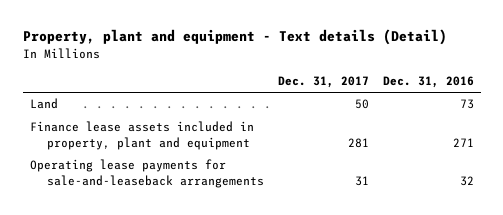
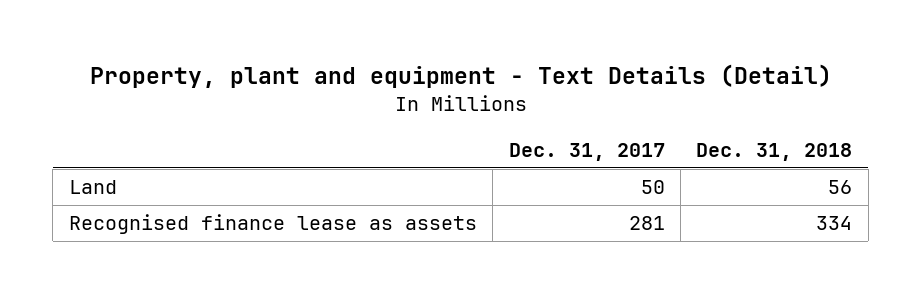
[22,29,447,46] Property, plant and equipment - Text details (Detail) -> [89,64,832,89] Property, plant and equipment - Text Details (Detail)
[382,76,474,89] Dec. 31, 2016 -> none
none -> [696,142,853,161] Dec. 31, 2018
[29,159,264,188] Operating lease payments for sale-and-leaseback arrangements -> none
[29,121,254,150] Finance lease assets included in property, plant and equipment -> [68,214,477,235] Recognised finance lease as assets

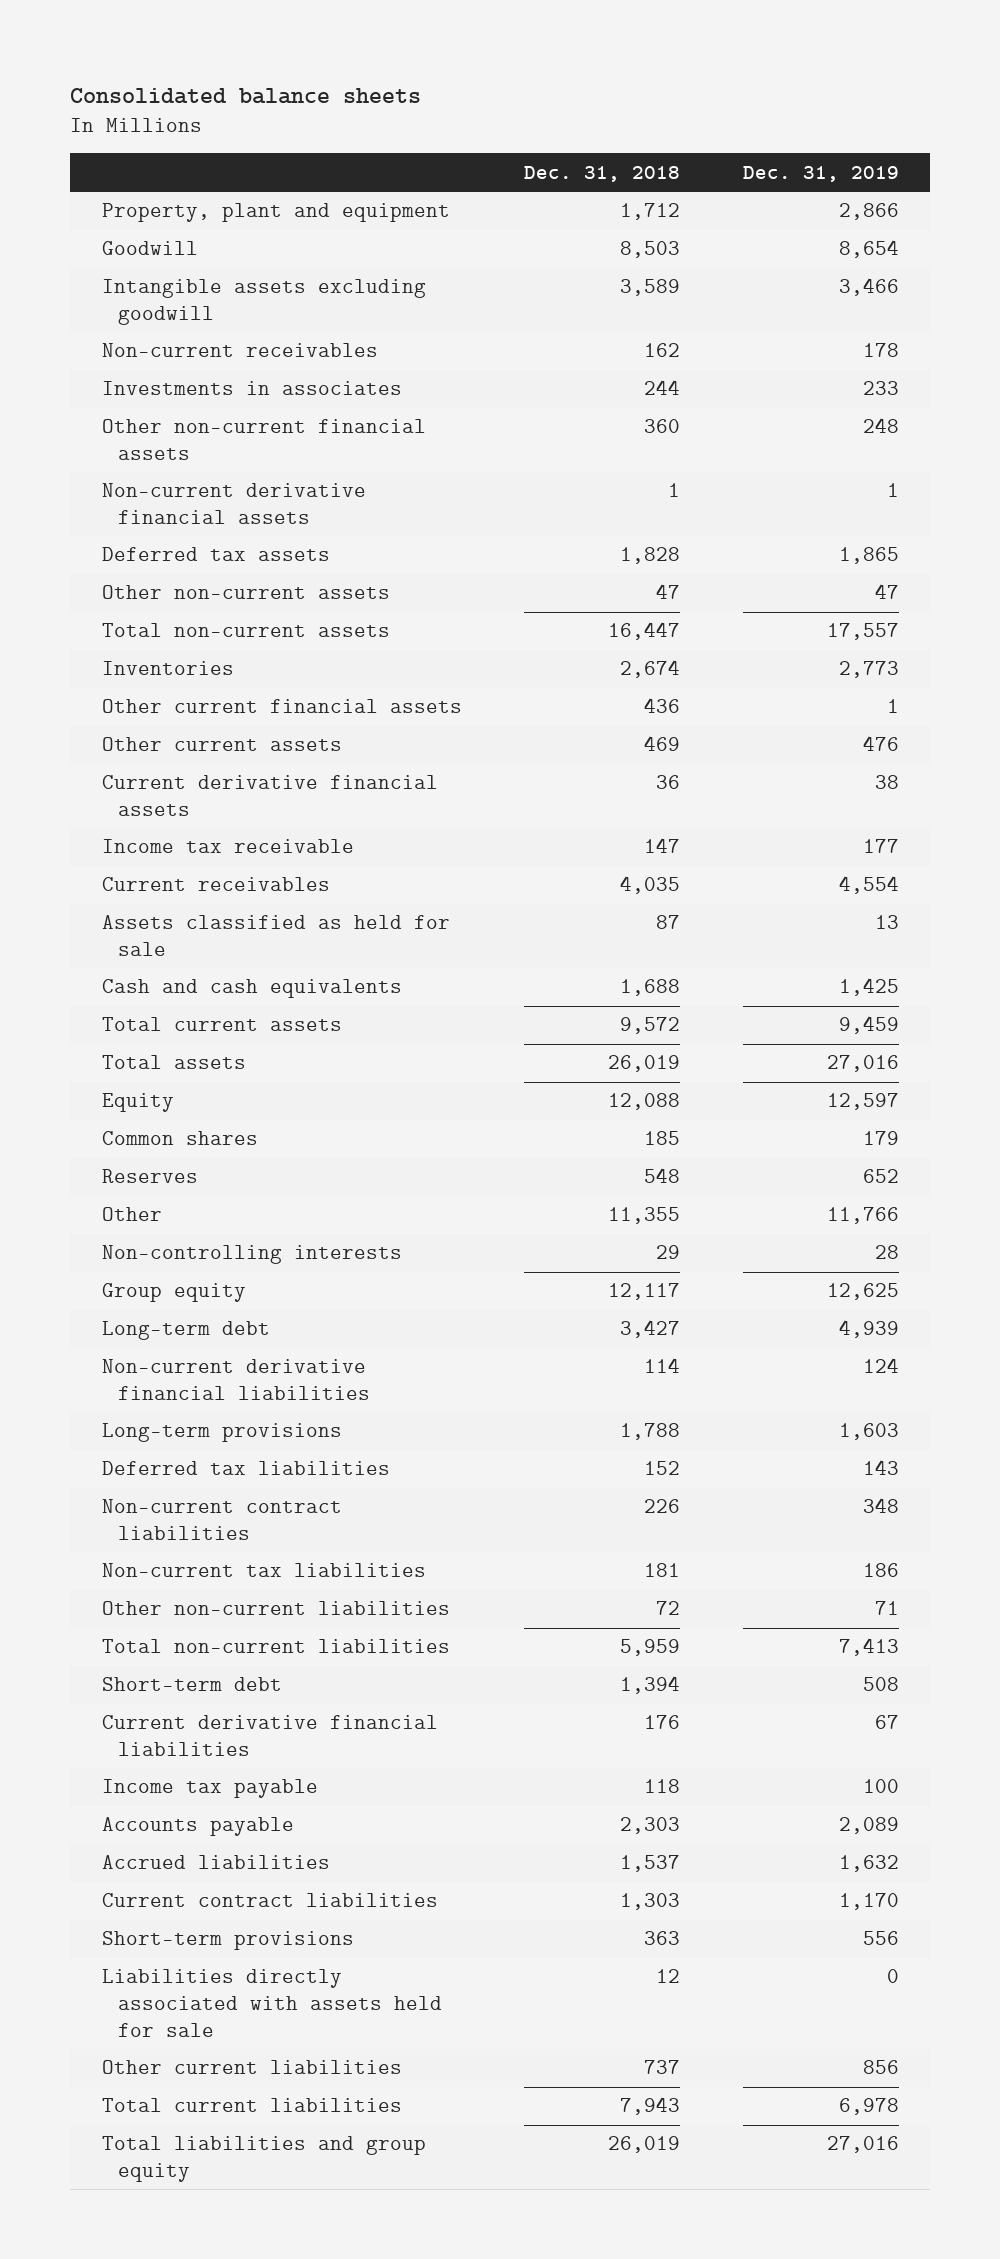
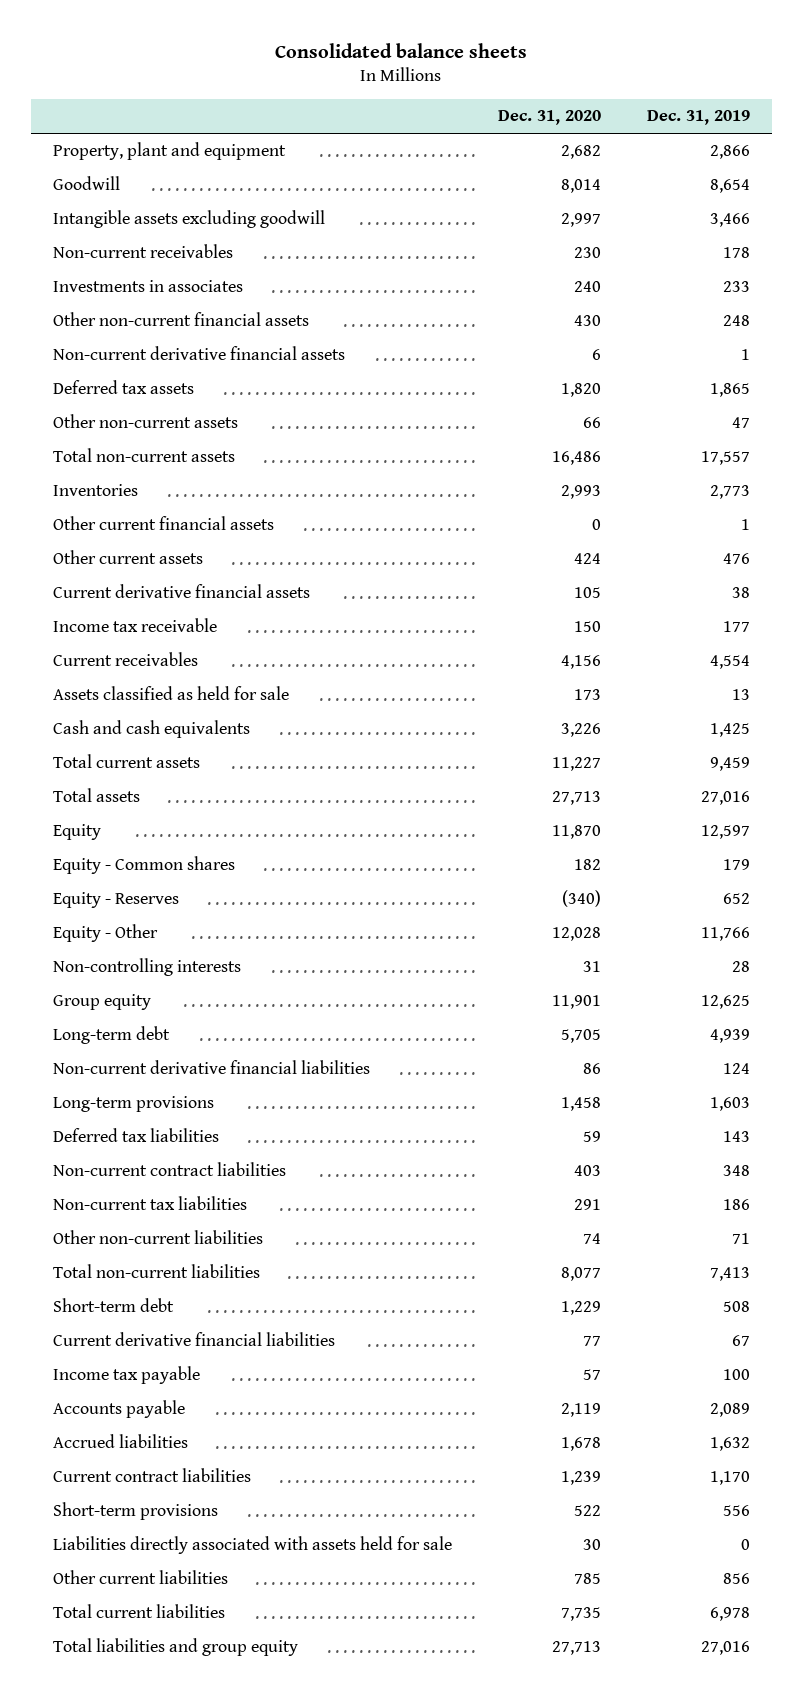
[524,165,681,182] Dec. 31, 2018 -> none
none -> [497,110,601,126] Dec. 31, 2020
[101,1131,258,1146] Common shares -> [53,856,236,875] Equity - Common shares
[101,1169,198,1184] Reserves -> [53,892,180,909] Equity - Reserves
[101,1207,162,1222] Other -> [53,924,159,943] Equity - Other

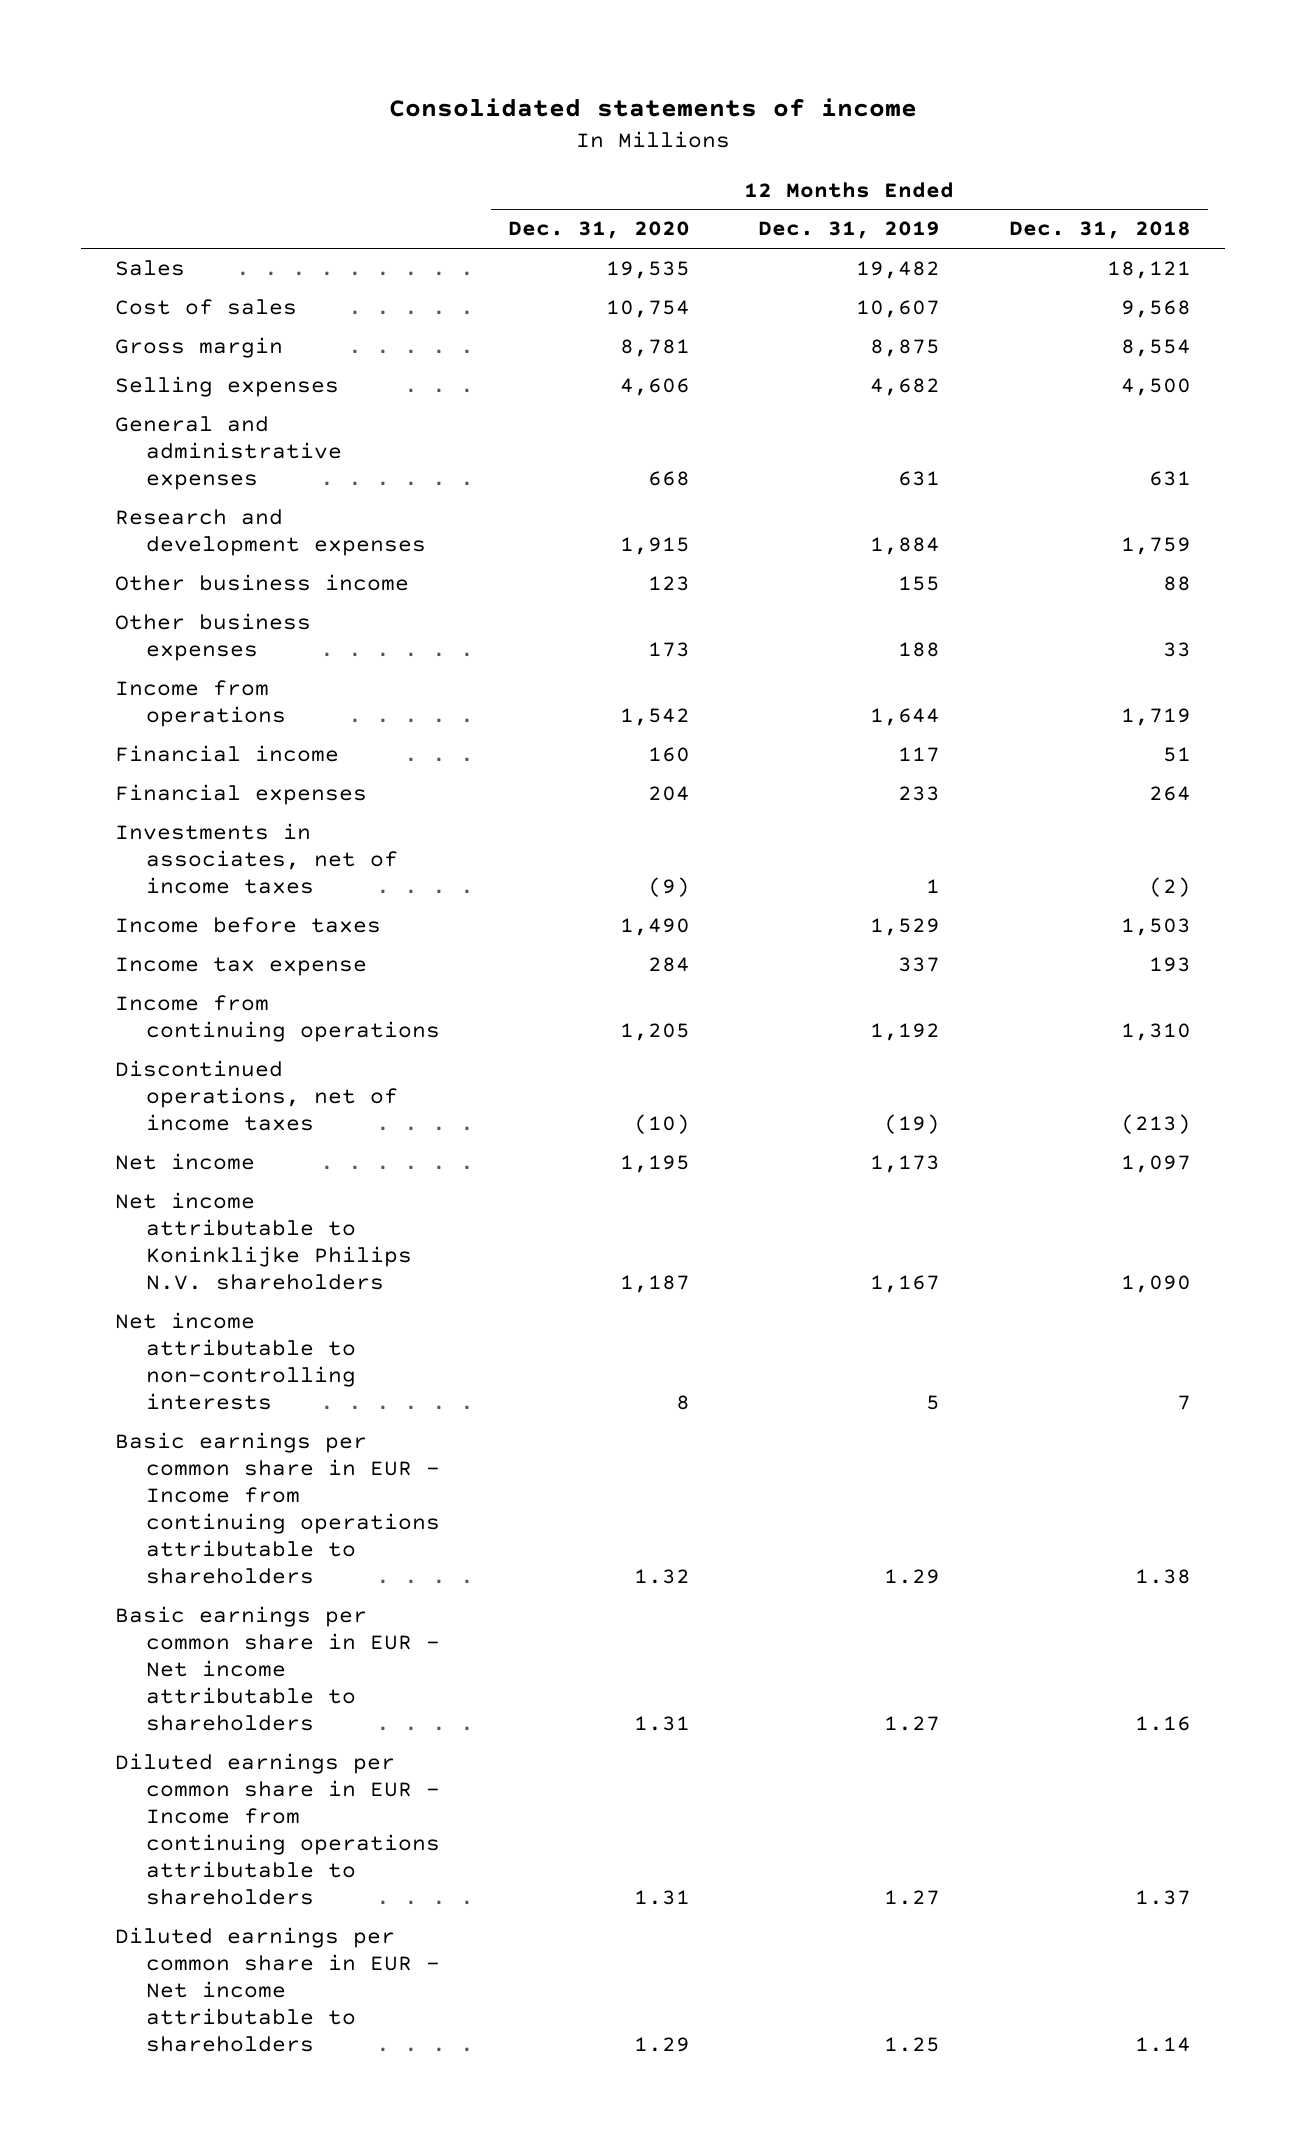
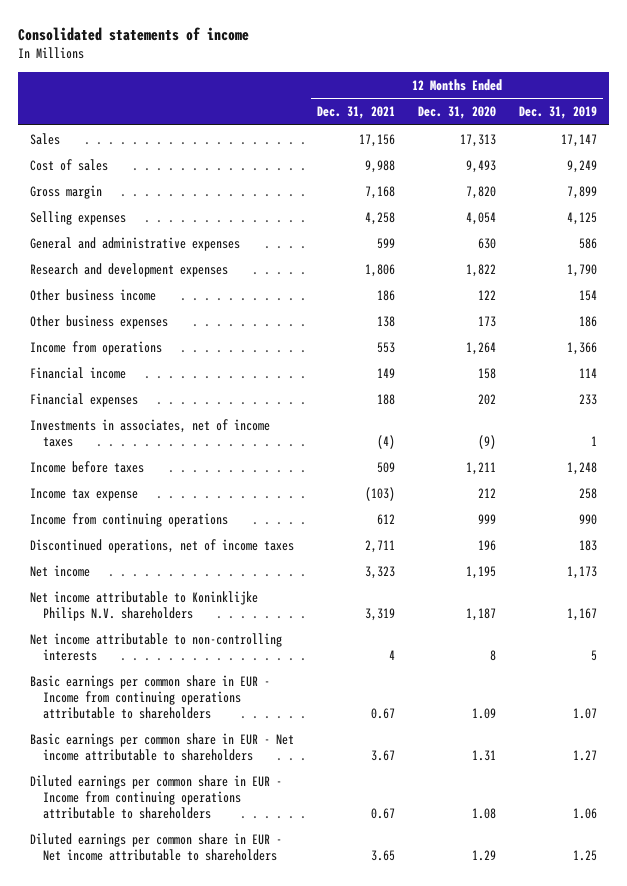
[1008,221,1191,240] Dec. 31, 2018 -> none
none -> [317,106,396,120] Dec. 31, 2021
[605,261,690,280] 19,535 -> [460,133,497,147] 17,313
[856,261,941,280] 19,482 -> [561,133,598,147] 17,147
[605,300,690,319] 10,754 -> [466,159,497,173] 9,493
[856,300,941,319] 10,607 -> [567,159,598,173] 9,249
[619,339,690,358] 8,781 -> [466,185,497,199] 7,820
[870,339,941,358] 8,875 -> [567,185,598,199] 7,899
[619,378,690,397] 4,606 -> [466,211,497,225] 4,054
[870,378,941,397] 4,682 -> [567,211,598,225] 4,125
[647,471,690,487] 668 -> [478,237,497,249] 630
[898,471,941,487] 631 -> [579,237,598,249] 586
[619,537,690,556] 1,915 -> [466,263,497,277] 1,822
[870,537,941,556] 1,884 -> [567,263,598,277] 1,790
[647,576,690,592] 123 -> [478,289,497,300] 122
[898,576,941,592] 155 -> [579,289,598,301] 154
[898,642,941,658] 188 -> [579,315,598,327] 186
[619,708,690,727] 1,542 -> [466,341,497,355] 1,264
[870,708,941,727] 1,644 -> [567,341,598,355] 1,366
[647,747,690,763] 160 -> [478,367,497,379] 158
[898,747,941,763] 117 -> [579,367,598,378] 114
[647,786,690,802] 204 -> [478,393,497,405] 202
[619,918,690,937] 1,490 -> [466,461,497,475] 1,211
[870,918,941,937] 1,529 -> [567,461,598,475] 1,248
[647,957,690,973] 284 -> [478,487,497,498] 212
[898,957,941,973] 337 -> [579,487,598,499] 258
[619,1023,690,1042] 1,205 -> [478,513,497,524] 999
[870,1023,941,1042] 1,192 -> [579,513,598,525] 990
[633,1114,690,1135] (10) -> [478,539,497,551] 196
[884,1114,941,1135] (19) -> [579,539,598,551] 183
[633,1568,690,1584] 1.32 -> [472,707,497,719] 1.09
[884,1568,941,1584] 1.29 -> [573,707,598,719] 1.07
[633,1889,690,1905] 1.31 -> [472,807,497,819] 1.08
[884,1889,941,1905] 1.27 -> [573,807,598,819] 1.06

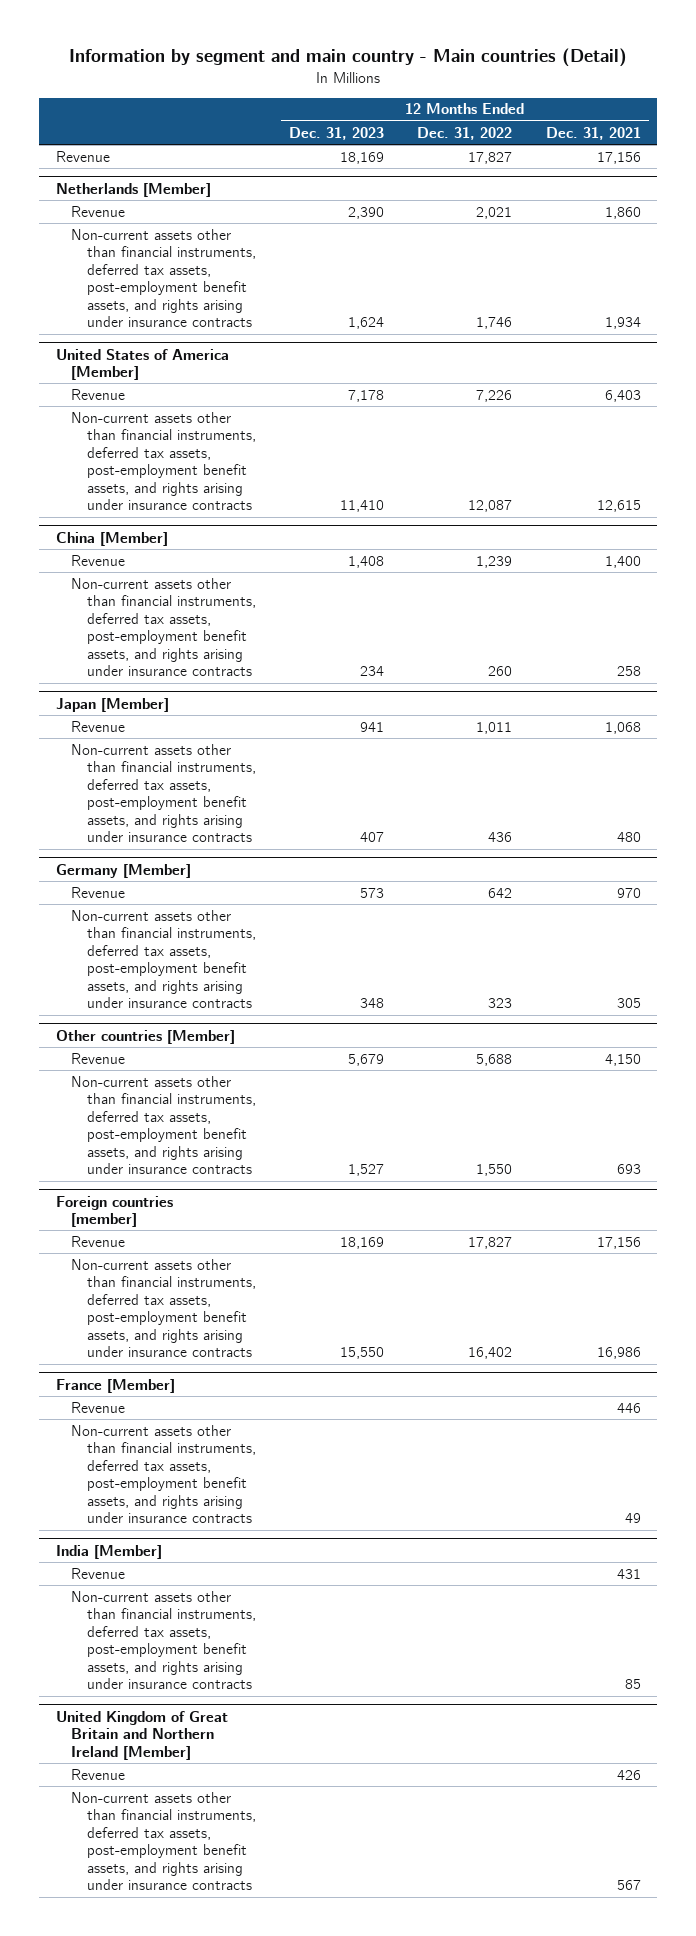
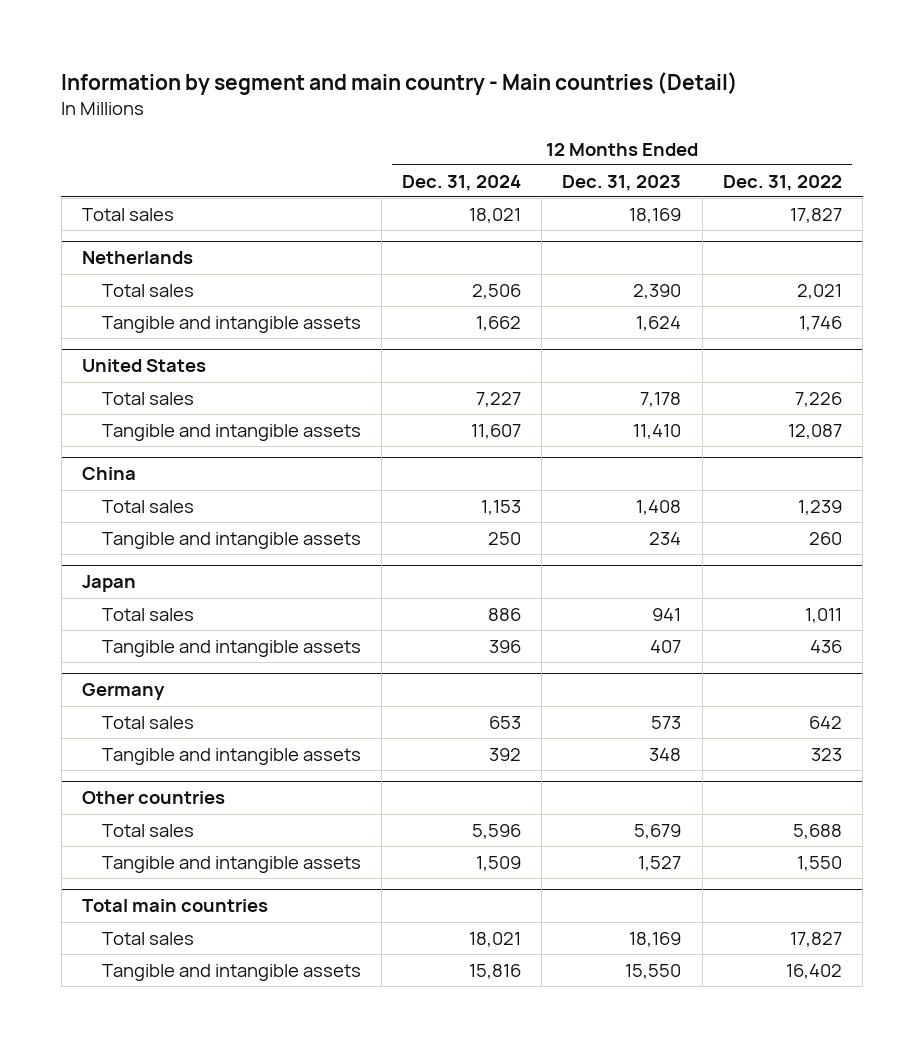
[545,126,641,140] Dec. 31, 2021 -> none
none -> [402,174,522,191] Dec. 31, 2024
[55,1378,175,1393] France [Member] -> none
[71,1401,126,1413] Revenue -> none
[71,1424,256,1524] Non-current assets other than financial instruments, deferred tax assets, post-employment benefit assets, and rights arising under insurance contracts -> none
[55,1544,162,1559] India [Member] -> none
[71,1567,126,1579] Revenue -> none
[71,1590,256,1690] Non-current assets other than financial instruments, deferred tax assets, post-employment benefit assets, and rights arising under insurance contracts -> none
[55,1710,228,1760] United Kingdom of Great Britain and Northern Ireland [Member] -> none
[71,1768,126,1780] Revenue -> none
[71,1791,256,1891] Non-current assets other than financial instruments, deferred tax assets, post-employment benefit assets, and rights arising under insurance contracts -> none
[55,150,110,162] Revenue -> [81,207,174,221] Total sales
[55,182,211,197] Netherlands [Member] -> [81,251,193,265] Netherlands
[71,205,126,217] Revenue -> [101,283,194,297] Total sales
[71,228,256,328] Non-current assets other than financial instruments, deferred tax assets, post-employment benefit assets, and rights arising under insurance contracts -> [101,315,361,333] Tangible and intangible assets
[55,348,229,381] United States of America [Member] -> [81,359,206,373] United States
[71,388,126,400] Revenue -> [101,391,194,405] Total sales
[71,411,256,511] Non-current assets other than financial instruments, deferred tax assets, post-employment benefit assets, and rights arising under insurance contracts -> [101,423,361,441] Tangible and intangible assets
[55,531,168,546] China [Member] -> [81,467,136,481] China
[71,554,126,566] Revenue -> [101,499,194,513] Total sales
[71,577,256,677] Non-current assets other than financial instruments, deferred tax assets, post-employment benefit assets, and rights arising under insurance contracts -> [101,531,361,549] Tangible and intangible assets
[55,697,169,712] Japan [Member] -> [81,575,136,593] Japan
[71,720,126,732] Revenue -> [101,607,194,621] Total sales
[71,743,256,843] Non-current assets other than financial instruments, deferred tax assets, post-employment benefit assets, and rights arising under insurance contracts -> [101,639,361,657] Tangible and intangible assets
[55,863,191,878] Germany [Member] -> [81,683,165,701] Germany
[71,886,126,898] Revenue -> [101,715,194,729] Total sales
[71,909,256,1009] Non-current assets other than financial instruments, deferred tax assets, post-employment benefit assets, and rights arising under insurance contracts -> [101,747,361,765] Tangible and intangible assets
[55,1029,235,1044] Other countries [Member] -> [81,791,225,805] Other countries
[71,1052,126,1064] Revenue -> [101,823,194,837] Total sales
[71,1075,256,1175] Non-current assets other than financial instruments, deferred tax assets, post-employment benefit assets, and rights arising under insurance contracts -> [101,855,361,873] Tangible and intangible assets
[55,1195,173,1228] Foreign countries [member] -> [81,899,268,913] Total main countries
[71,1235,126,1247] Revenue -> [101,931,194,945] Total sales
[71,1258,256,1358] Non-current assets other than financial instruments, deferred tax assets, post-employment benefit assets, and rights arising under insurance contracts -> [101,963,361,981] Tangible and intangible assets

